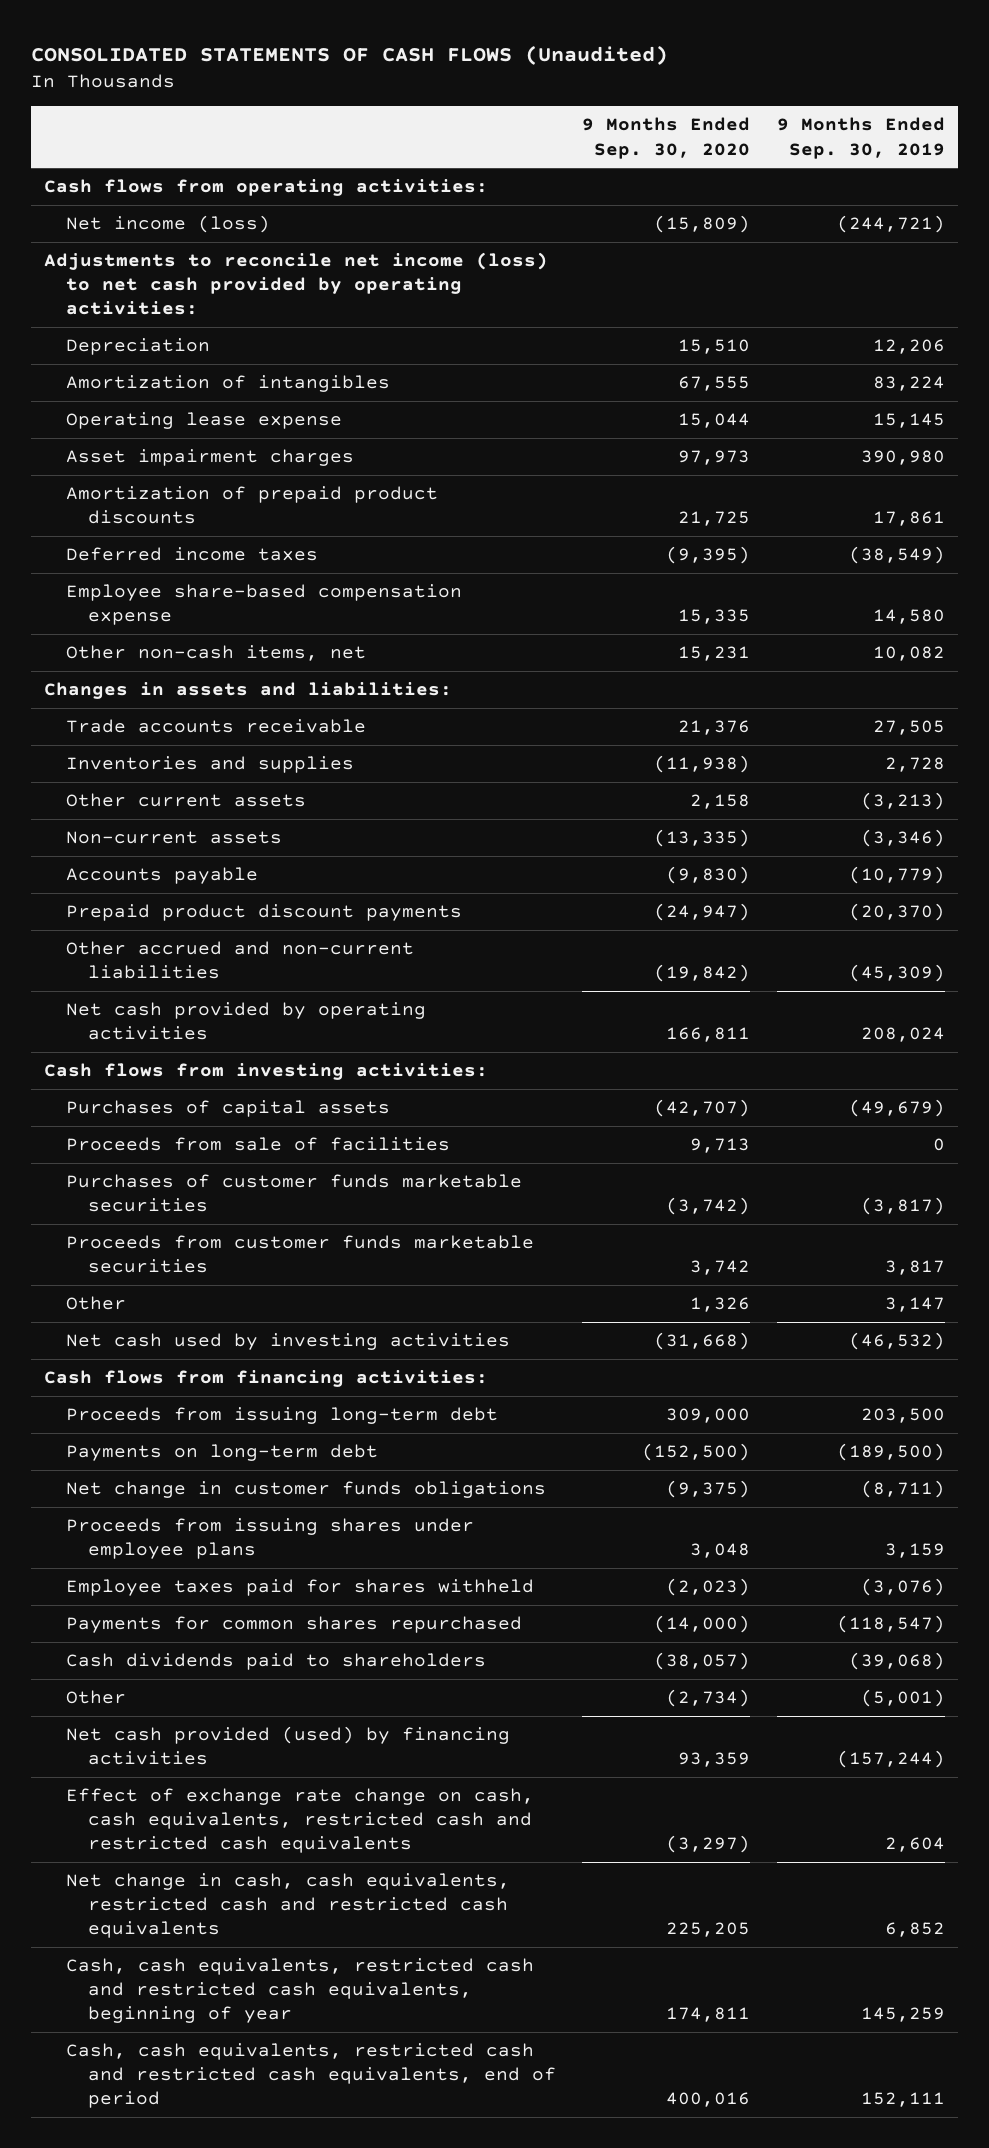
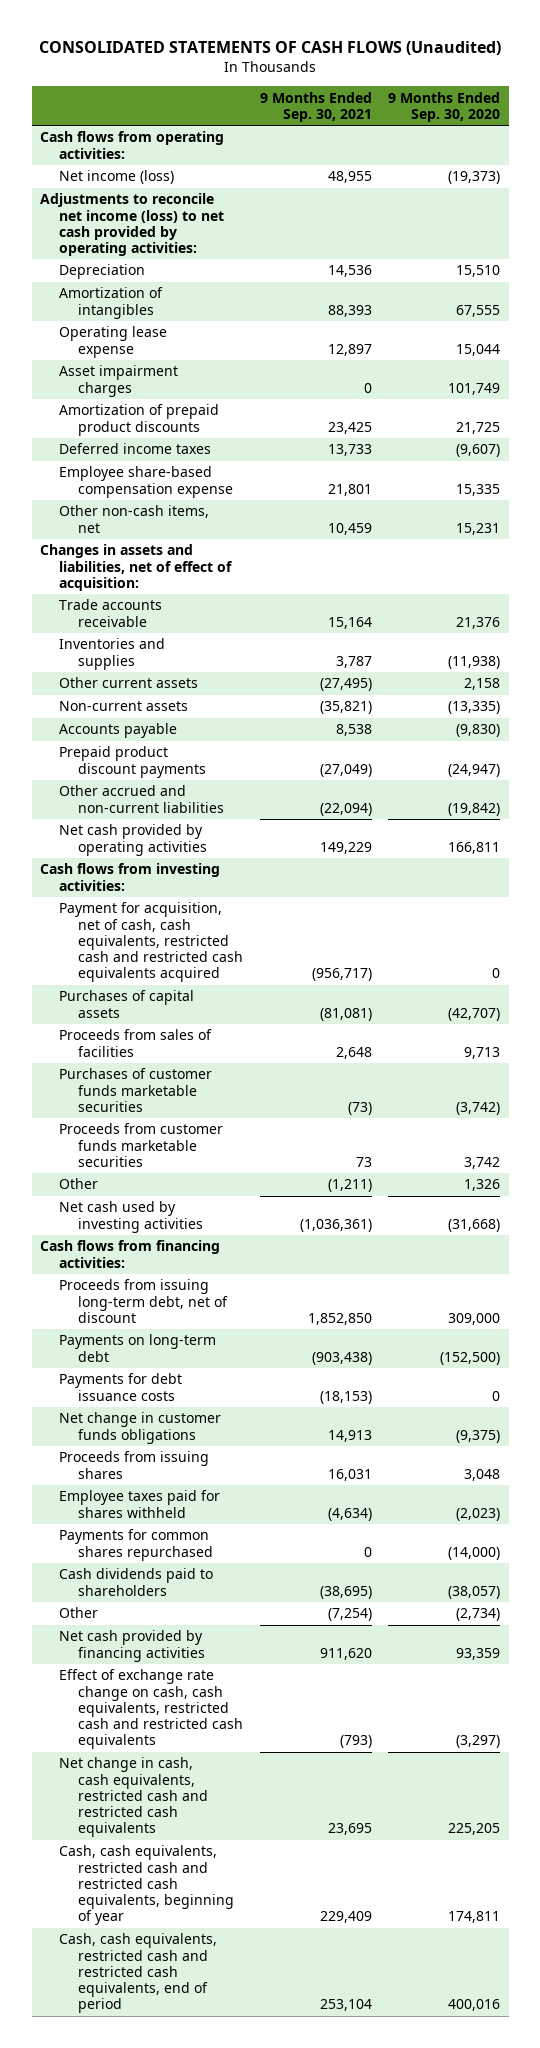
[776,117,945,159] 9 Months Ended Sep. 30, 2019 -> none
none -> [259,91,372,122] 9 Months Ended Sep. 30, 2021
[654,215,751,234] (15,809) -> [448,171,501,185] (19,373)
[678,450,751,466] 97,973 -> [448,382,501,395] 101,749
[666,546,751,565] (9,395) -> [456,444,501,458] (9,607)
[44,682,453,700] Changes in assets and liabilities: -> [40,544,234,591] Changes in assets and liabilities, net of effect of acquisition:
none -> [59,902,244,983] Payment for acquisition, net of cash, cash equivalents, restricted cash and restricted cash equivalents acquired
[65,1137,450,1152] Proceeds from sale of facilities -> [59,1029,213,1057] Proceeds from sales of facilities
[65,1407,498,1425] Proceeds from issuing long-term debt -> [59,1279,229,1323] Proceeds from issuing long-term debt, net of discount
none -> [59,1373,183,1401] Payments for debt issuance costs
[65,1518,474,1560] Proceeds from issuing shares under employee plans -> [59,1451,210,1479] Proceeds from issuing shares
[65,1726,510,1766] Net cash provided (used) by financing activities -> [59,1630,206,1662] Net cash provided by financing activities

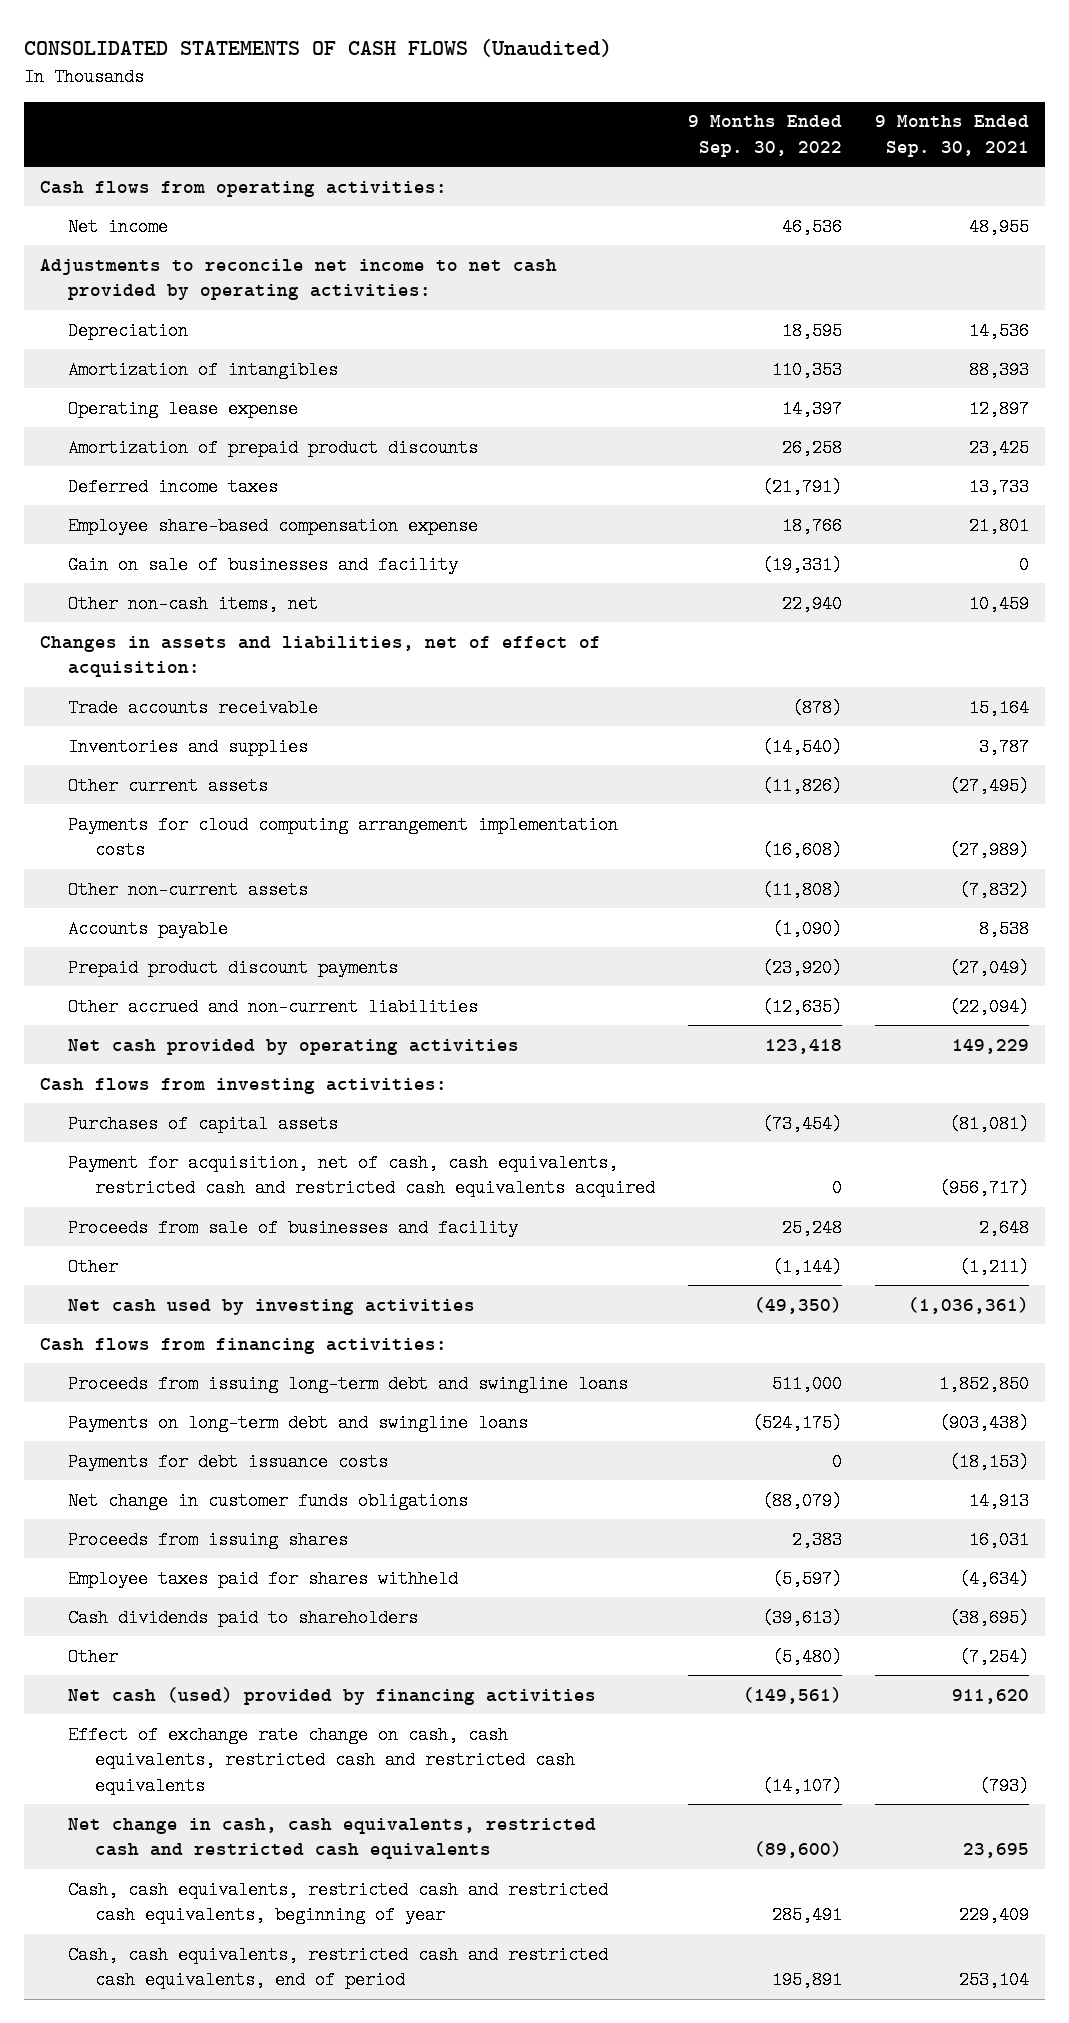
[388,91,501,122] 9 Months Ended Sep. 30, 2020 -> none
none -> [687,115,842,157] 9 Months Ended Sep. 30, 2022
[59,170,175,185] Net income (loss) -> [67,217,168,236] Net income
[40,193,225,257] Adjustments to reconcile net income (loss) to net cash provided by operating activities: -> [40,258,558,301] Adjustments to reconcile net income to net cash provided by operating activities:
[59,365,179,397] Asset impairment charges -> none
none -> [67,555,458,574] Gain on sale of businesses and facility
none -> [67,815,618,860] Payments for cloud computing arrangement implementation costs
[59,701,189,712] Non-current assets -> [67,880,308,899] Other non-current assets
[319,701,372,715] (35,821) -> [958,880,1029,899] (7,832)
[59,1068,213,1112] Purchases of customer funds marketable securities -> none
[59,1123,224,1167] Proceeds from customer funds marketable securities -> none
[59,902,244,983] Payment for acquisition, net of cash, cash equivalents, restricted cash and restricted cash equivalents acquired -> [67,1153,655,1198] Payment for acquisition, net of cash, cash equivalents, restricted cash and restricted cash equivalents acquired
[59,1029,213,1057] Proceeds from sales of facilities -> [67,1218,518,1237] Proceeds from sale of businesses and facility
[59,1279,229,1323] Proceeds from issuing long-term debt, net of discount -> [67,1374,628,1393] Proceeds from issuing long-term debt and swingline loans
[59,1334,217,1362] Payments on long-term debt -> [67,1413,528,1432] Payments on long-term debt and swingline loans
[59,1529,214,1561] Payments for common shares repurchased -> none
[59,1630,206,1662] Net cash provided by financing activities -> [67,1686,596,1705] Net cash (used) provided by financing activities

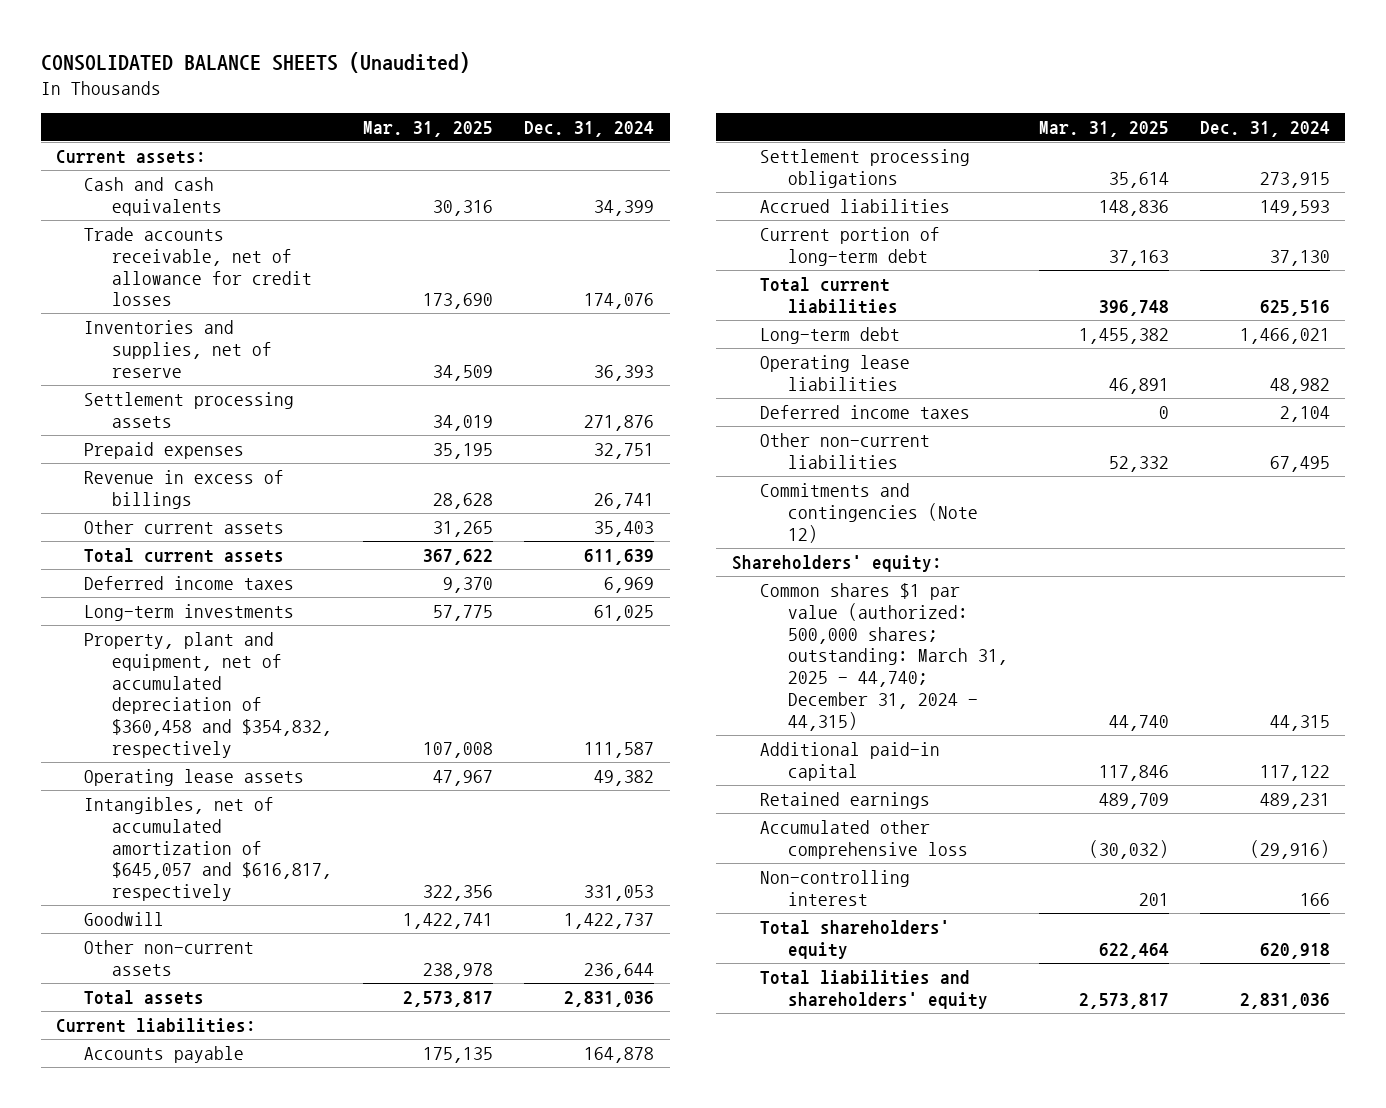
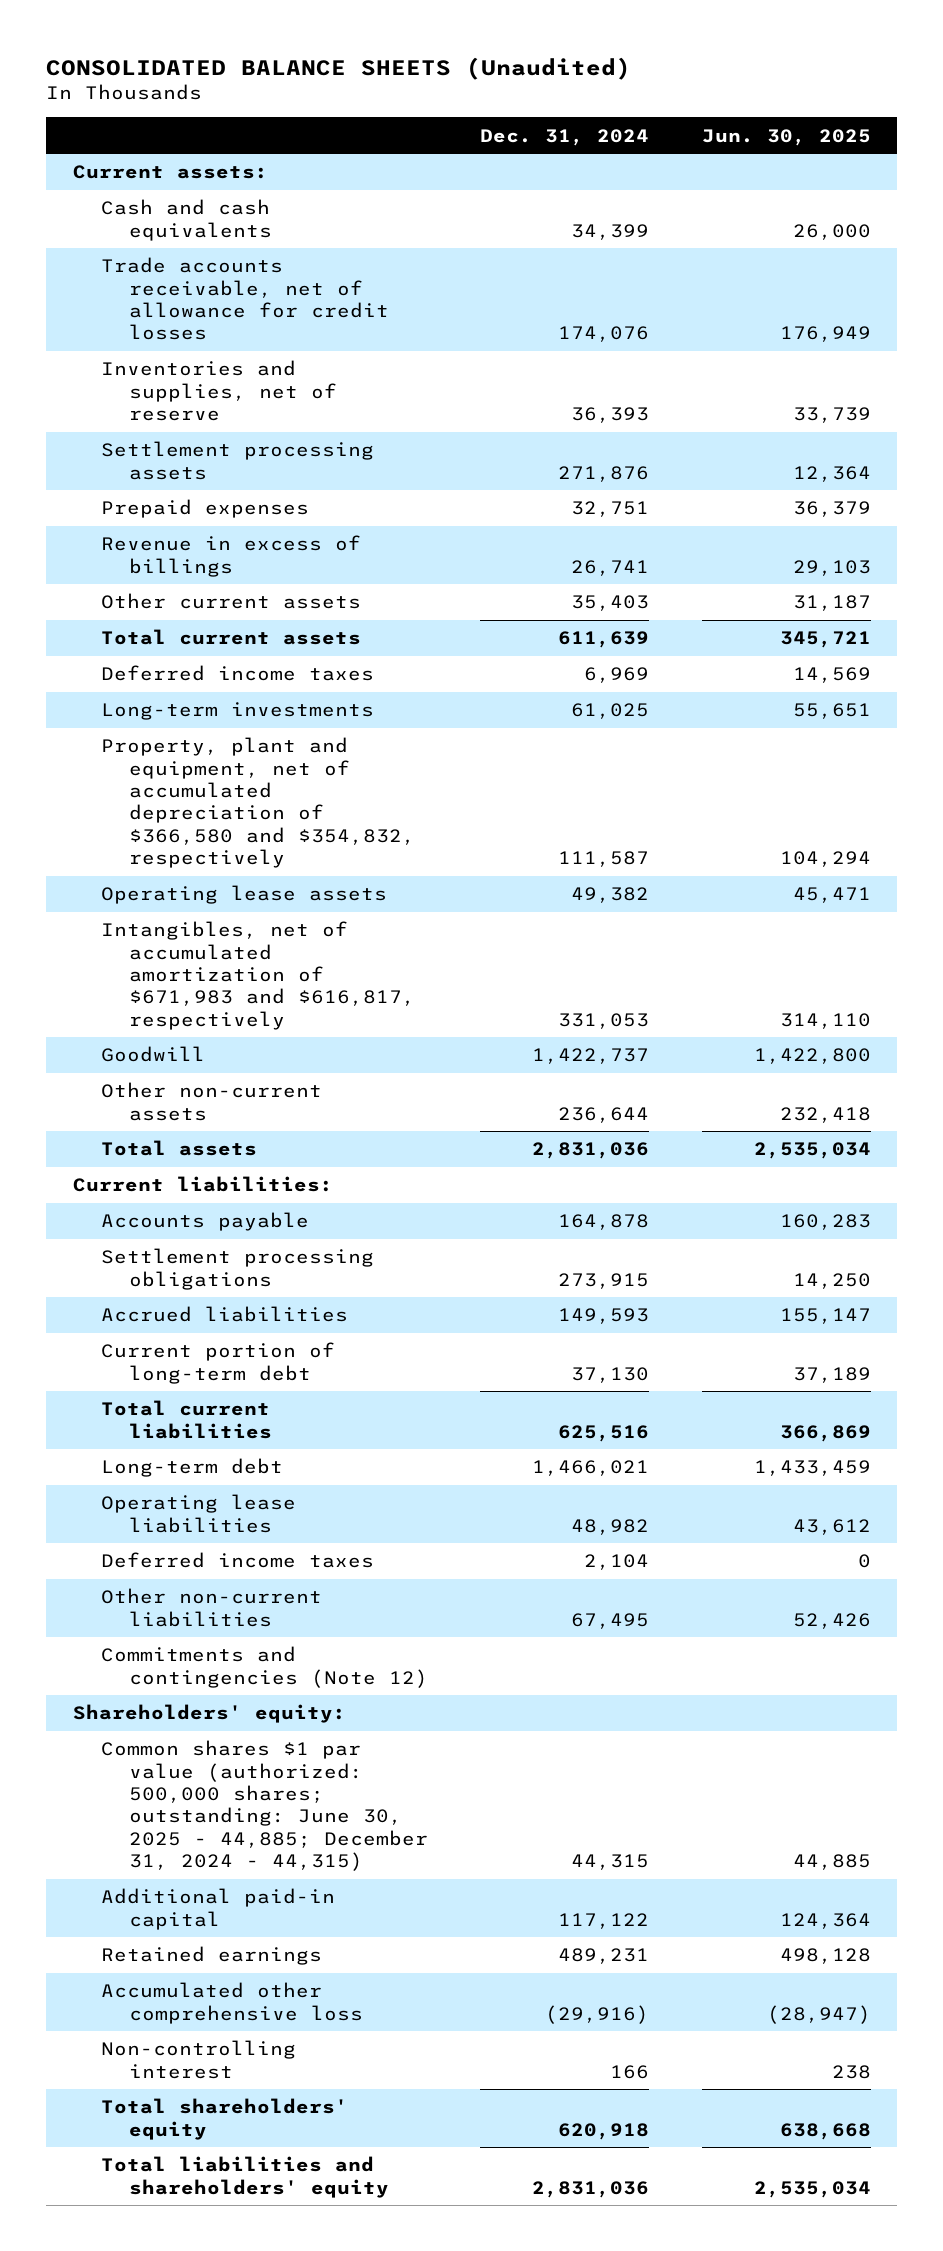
[363,120,494,137] Mar. 31, 2025 -> none
none -> [701,128,871,146] Jun. 30, 2025
[84,631,333,759] Property, plant and equipment, net of accumulated depreciation of $360,458 and $354,832, respectively -> [100,737,415,868] Property, plant and equipment, net of accumulated depreciation of $366,580 and $354,832, respectively
[84,796,333,902] Intangibles, net of accumulated amortization of $645,057 and $616,817, respectively -> [100,921,415,1030] Intangibles, net of accumulated amortization of $671,983 and $616,817, respectively
[759,582,1008,731] Common shares $1 par value (authorized: 500,000 shares; outstanding: March 31, 2025 - 44,740; December 31, 2024 - 44,315) -> [100,1740,428,1871] Common shares $1 par value (authorized: 500,000 shares; outstanding: June 30, 2025 - 44,885; December 31, 2024 - 44,315)

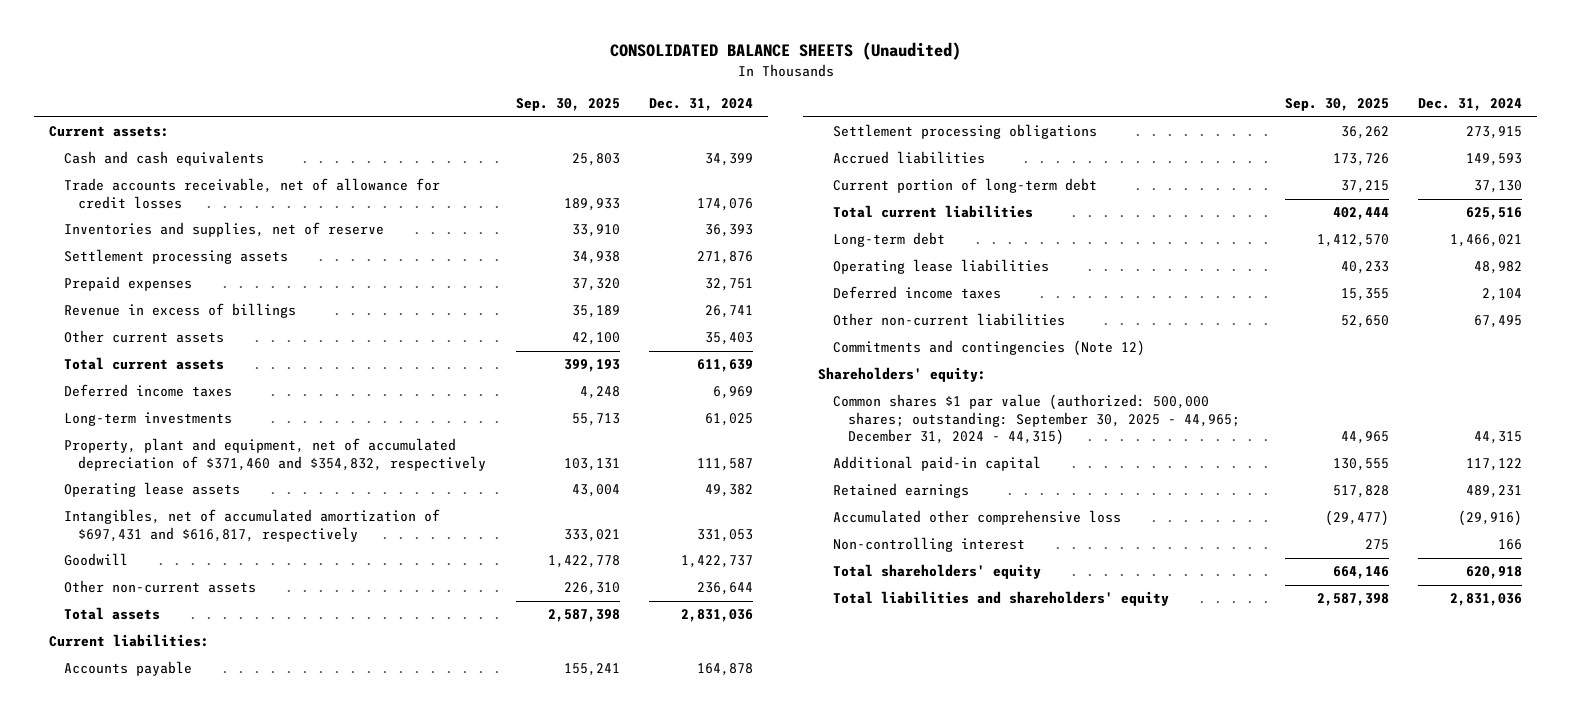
[701,128,871,146] Jun. 30, 2025 -> none
none -> [515,98,620,112] Sep. 30, 2025
[100,737,415,868] Property, plant and equipment, net of accumulated depreciation of $366,580 and $354,832, respectively -> [63,438,487,471] Property, plant and equipment, net of accumulated depreciation of $371,460 and $354,832, respectively
[100,921,415,1030] Intangibles, net of accumulated amortization of $671,983 and $616,817, respectively -> [63,509,440,542] Intangibles, net of accumulated amortization of $697,431 and $616,817, respectively
[100,1740,428,1871] Common shares $1 par value (authorized: 500,000 shares; outstanding: June 30, 2025 - 44,885; December 31, 2024 - 44,315) -> [832,394,1240,446] Common shares $1 par value (authorized: 500,000 shares; outstanding: September 30, 2025 - 44,965; December 31, 2024 - 44,315)

